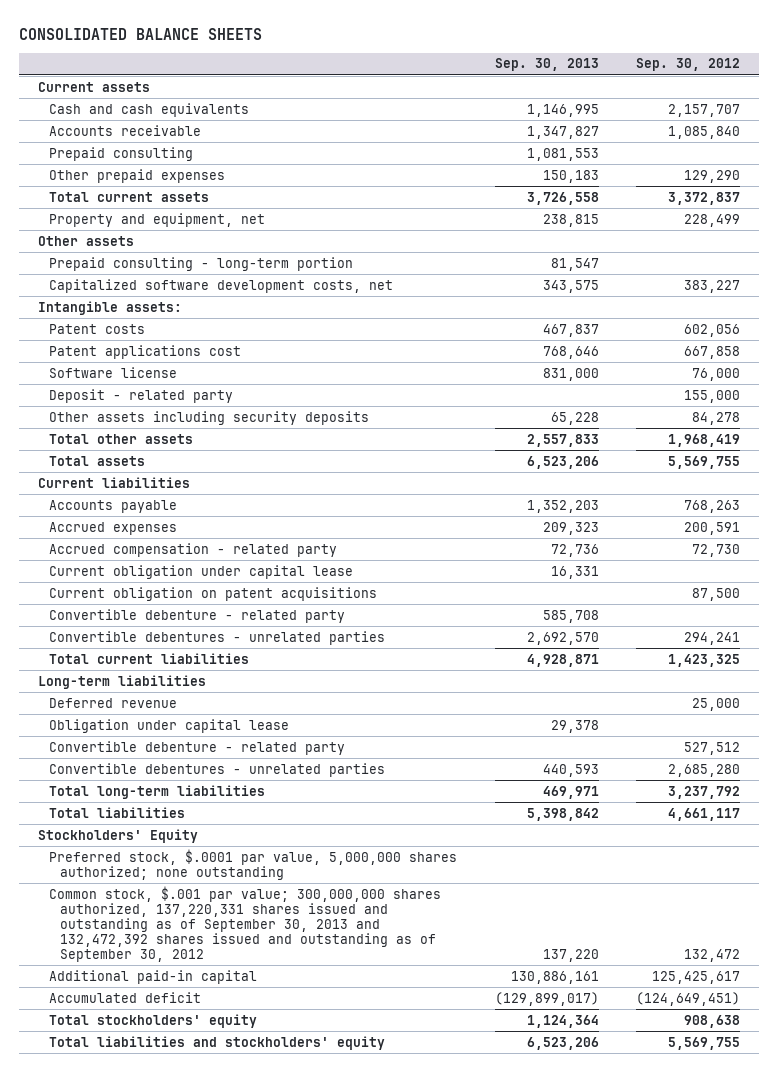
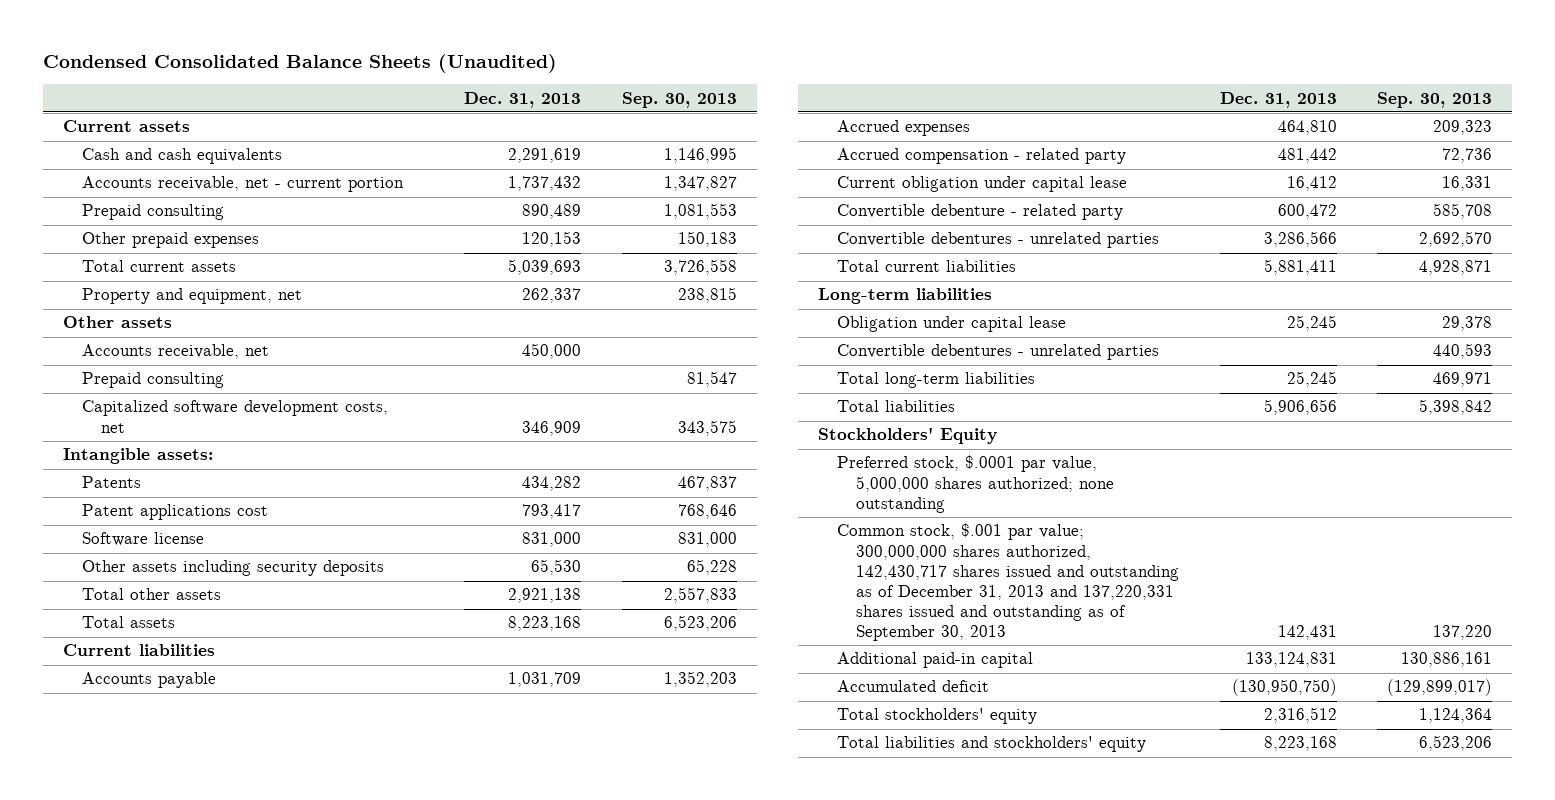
[19,27,263,40] CONSOLIDATED BALANCE SHEETS -> [42,53,557,73] Condensed Consolidated Balance Sheets (Unaudited)
[636,58,741,72] Sep. 30, 2012 -> none
none -> [464,91,582,108] Dec. 31, 2013
[48,124,201,136] Accounts receivable -> [81,176,404,193] Accounts receivable, net - current portion
none -> [81,344,269,360] Accounts receivable, net
[48,256,353,271] Prepaid consulting - long-term portion -> [81,372,224,389] Prepaid consulting
[48,323,145,334] Patent costs -> [81,476,141,489] Patents
[48,388,233,403] Deposit - related party -> none
[48,586,377,601] Current obligation on patent acquisitions -> none
[48,697,177,708] Deferred revenue -> none
[48,740,345,755] Convertible debenture - related party -> none
[48,885,441,963] Common stock, $.001 par value; 300,000,000 shares authorized, 137,220,331 shares issued and outstanding as of September 30, 2013 and 132,472,392 shares issued and outstanding as of September 30, 2012 -> [837,523,1180,641] Common stock, $.001 par value; 300,000,000 shares authorized, 142,430,717 shares issued and outstanding as of December 31, 2013 and 137,220,331 shares issued and outstanding as of September 30, 2013

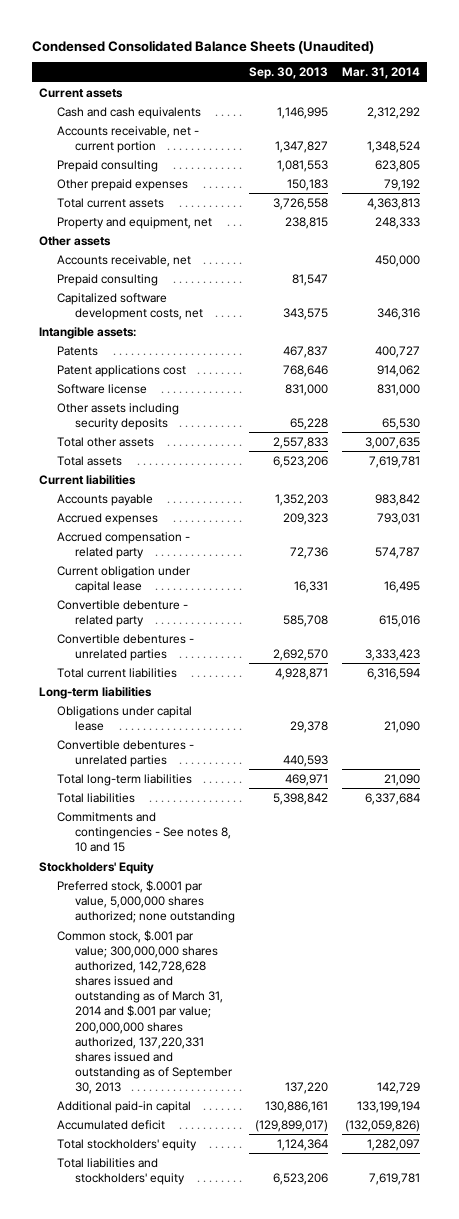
[464,91,582,108] Dec. 31, 2013 -> none
none -> [341,67,420,80] Mar. 31, 2014
[837,316,1067,333] Obligation under capital lease -> [56,705,192,731] Obligations under capital lease
none -> [56,811,231,853] Commitments and contingencies - See notes 8, 10 and 15
[837,523,1180,641] Common stock, $.001 par value; 300,000,000 shares authorized, 142,430,717 shares issued and outstanding as of December 31, 2013 and 137,220,331 shares issued and outstanding as of September 30, 2013 -> [56,929,233,1095] Common stock, $.001 par value; 300,000,000 shares authorized, 142,728,628 shares issued and outstanding as of March 31, 2014 and $.001 par value; 200,000,000 shares authorized, 137,220,331 shares issued and outstanding as of September 30, 2013

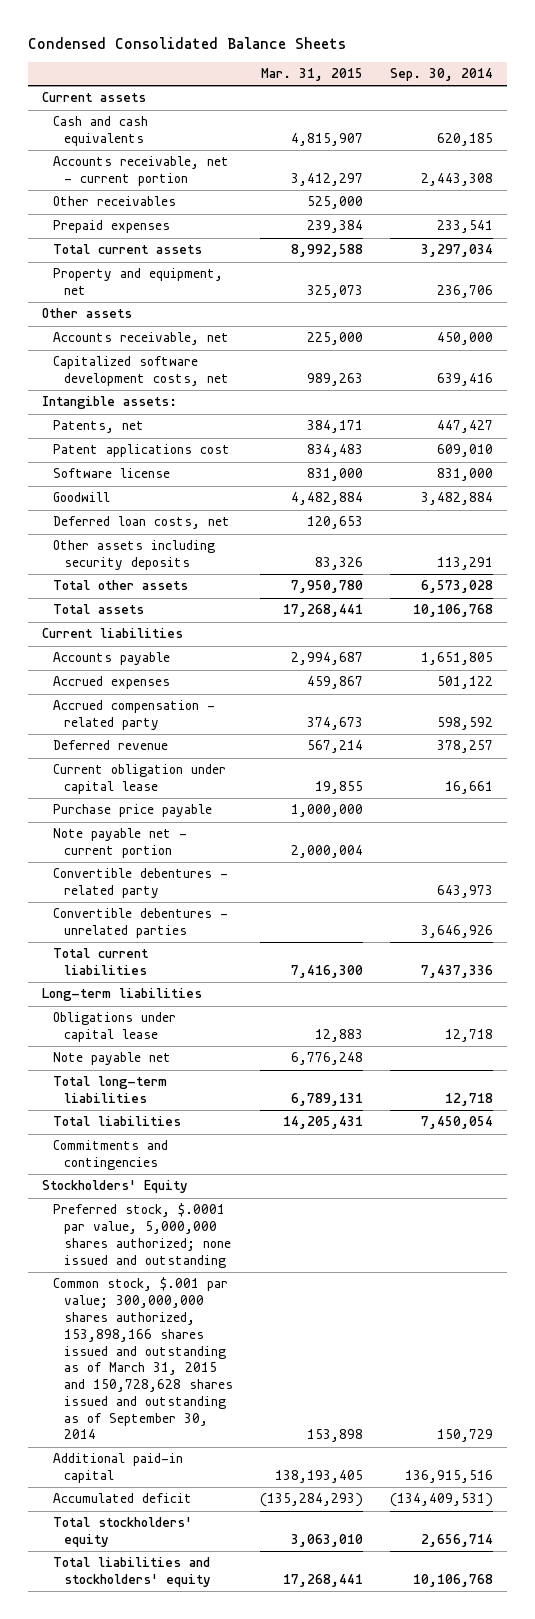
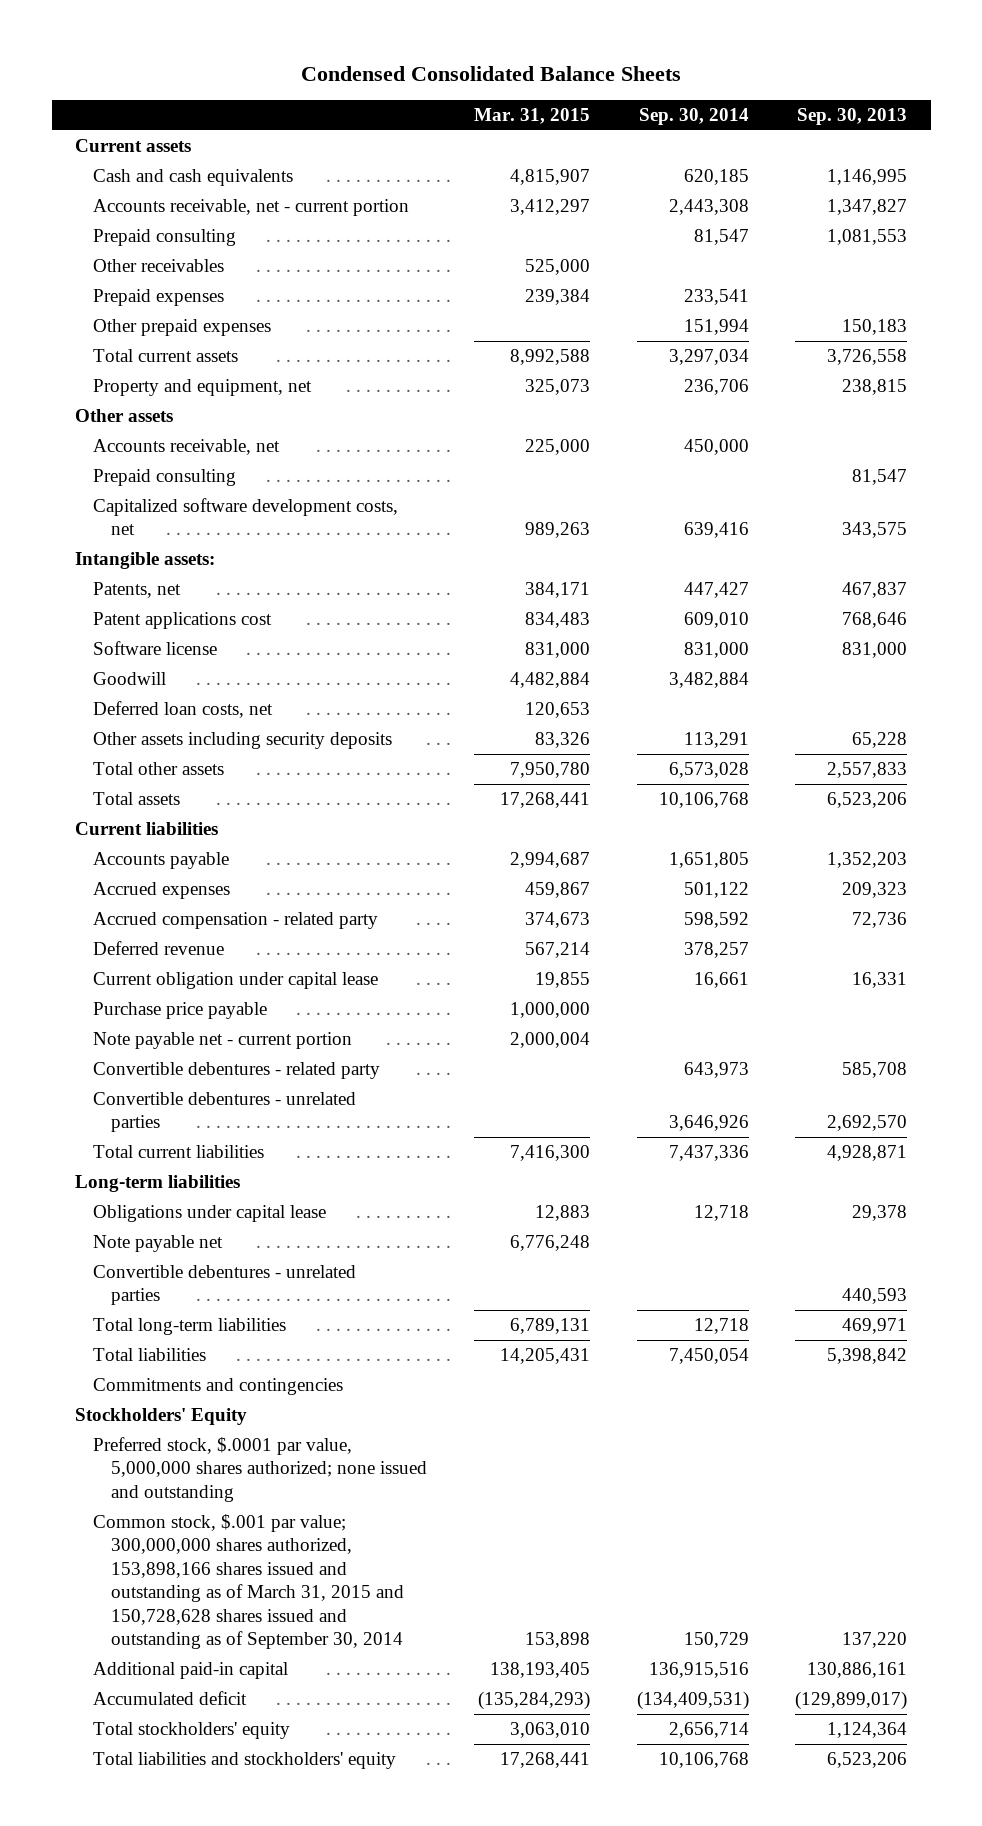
none -> [797,108,908,126] Sep. 30, 2013
none -> [93,228,237,246] Prepaid consulting
none -> [93,318,272,336] Other prepaid expenses
none -> [93,468,237,486] Prepaid consulting
none -> [93,1264,357,1306] Convertible debentures - unrelated parties

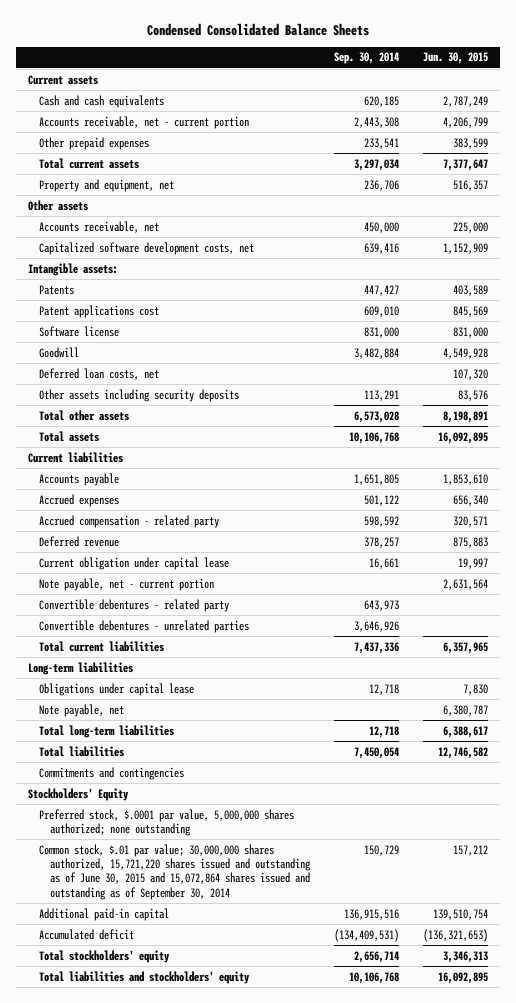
[473,108,590,125] Mar. 31, 2015 -> none
[797,108,908,126] Sep. 30, 2013 -> none
none -> [423,52,489,65] Jun. 30, 2015
[93,228,237,246] Prepaid consulting -> none
[93,258,225,272] Other receivables -> none
[93,288,225,306] Prepaid expenses -> none
[683,318,749,335] 151,994 -> [363,137,399,149] 233,541
[93,468,237,486] Prepaid consulting -> none
[93,581,182,598] Patents, net -> [38,284,74,295] Patents
[93,1001,268,1019] Purchase price payable -> none
[93,1031,353,1049] Note payable net - current portion -> [38,577,214,591] Note payable, net - current portion
[93,1264,357,1306] Convertible debentures - unrelated parties -> none
[93,1234,224,1252] Note payable net -> [38,703,124,717] Note payable, net
[93,1436,428,1502] Preferred stock, $.0001 par value, 5,000,000 shares authorized; none issued and outstanding -> [38,808,294,836] Preferred stock, $.0001 par value, 5,000,000 shares authorized; none outstanding
[93,1513,405,1650] Common stock, $.001 par value; 300,000,000 shares authorized, 153,898,166 shares issued and outstanding as of March 31, 2015 and 150,728,628 shares issued and outstanding as of September 30, 2014 -> [38,843,311,900] Common stock, $.01 par value; 30,000,000 shares authorized, 15,721,220 shares issued and outstanding as of June 30, 2015 and 15,072,864 shares issued and outstanding as of September 30, 2014

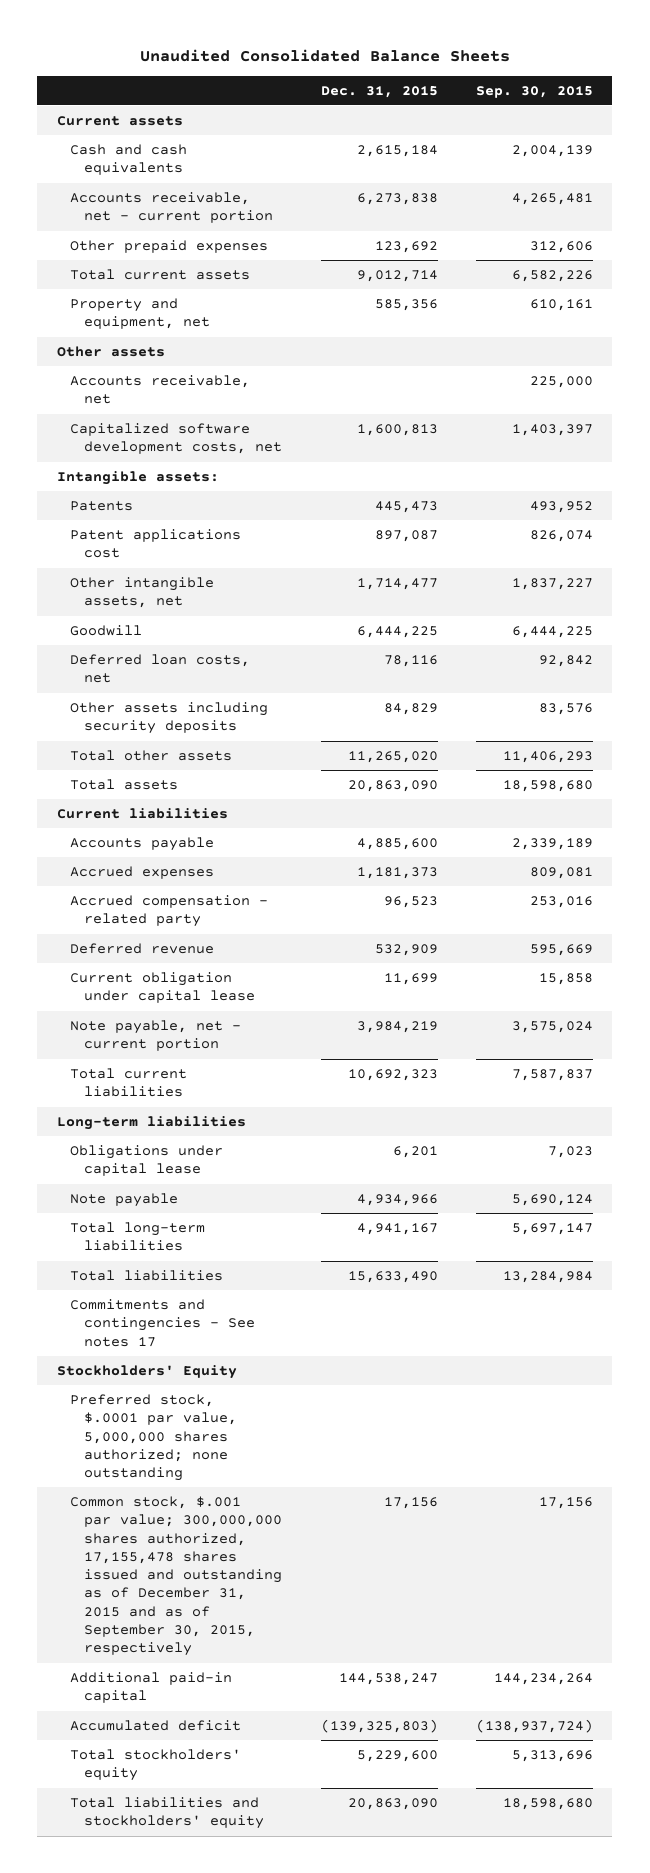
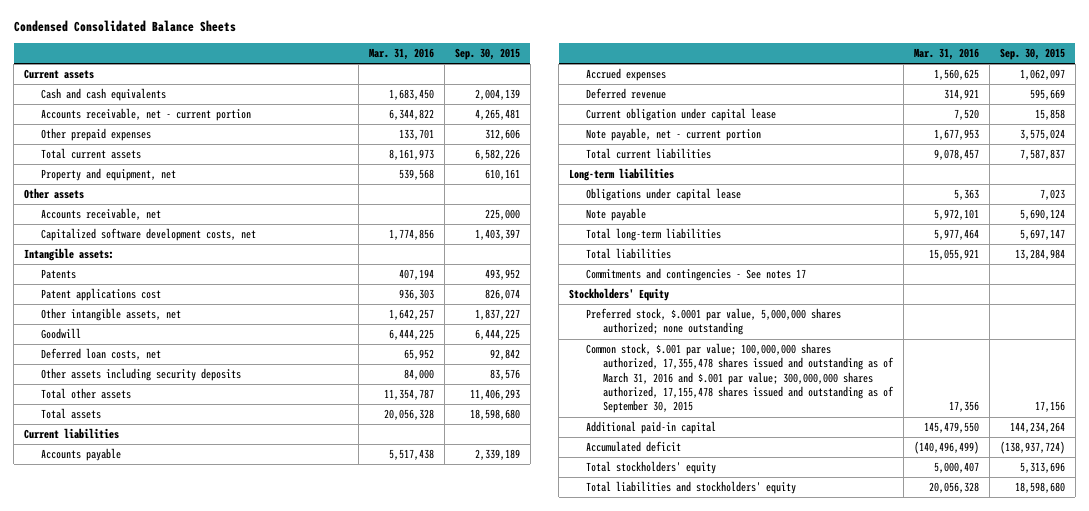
[139,48,510,62] Unaudited Consolidated Balance Sheets -> [13,20,236,33] Condensed Consolidated Balance Sheets
[320,85,438,98] Dec. 31, 2015 -> none
none -> [368,48,434,61] Mar. 31, 2016
[70,895,269,928] Accrued compensation - related party -> none
[530,867,594,880] 809,081 -> [1019,69,1065,81] 1,062,097
[70,1496,283,1657] Common stock, $.001 par value; 300,000,000 shares authorized, 17,155,478 shares issued and outstanding as of December 31, 2015 and as of September 30, 2015, respectively -> [586,343,895,414] Common stock, $.001 par value; 100,000,000 shares authorized, 17,355,478 shares issued and outstanding as of March 31, 2016 and $.001 par value; 300,000,000 shares authorized, 17,155,478 shares issued and outstanding as of September 30, 2015

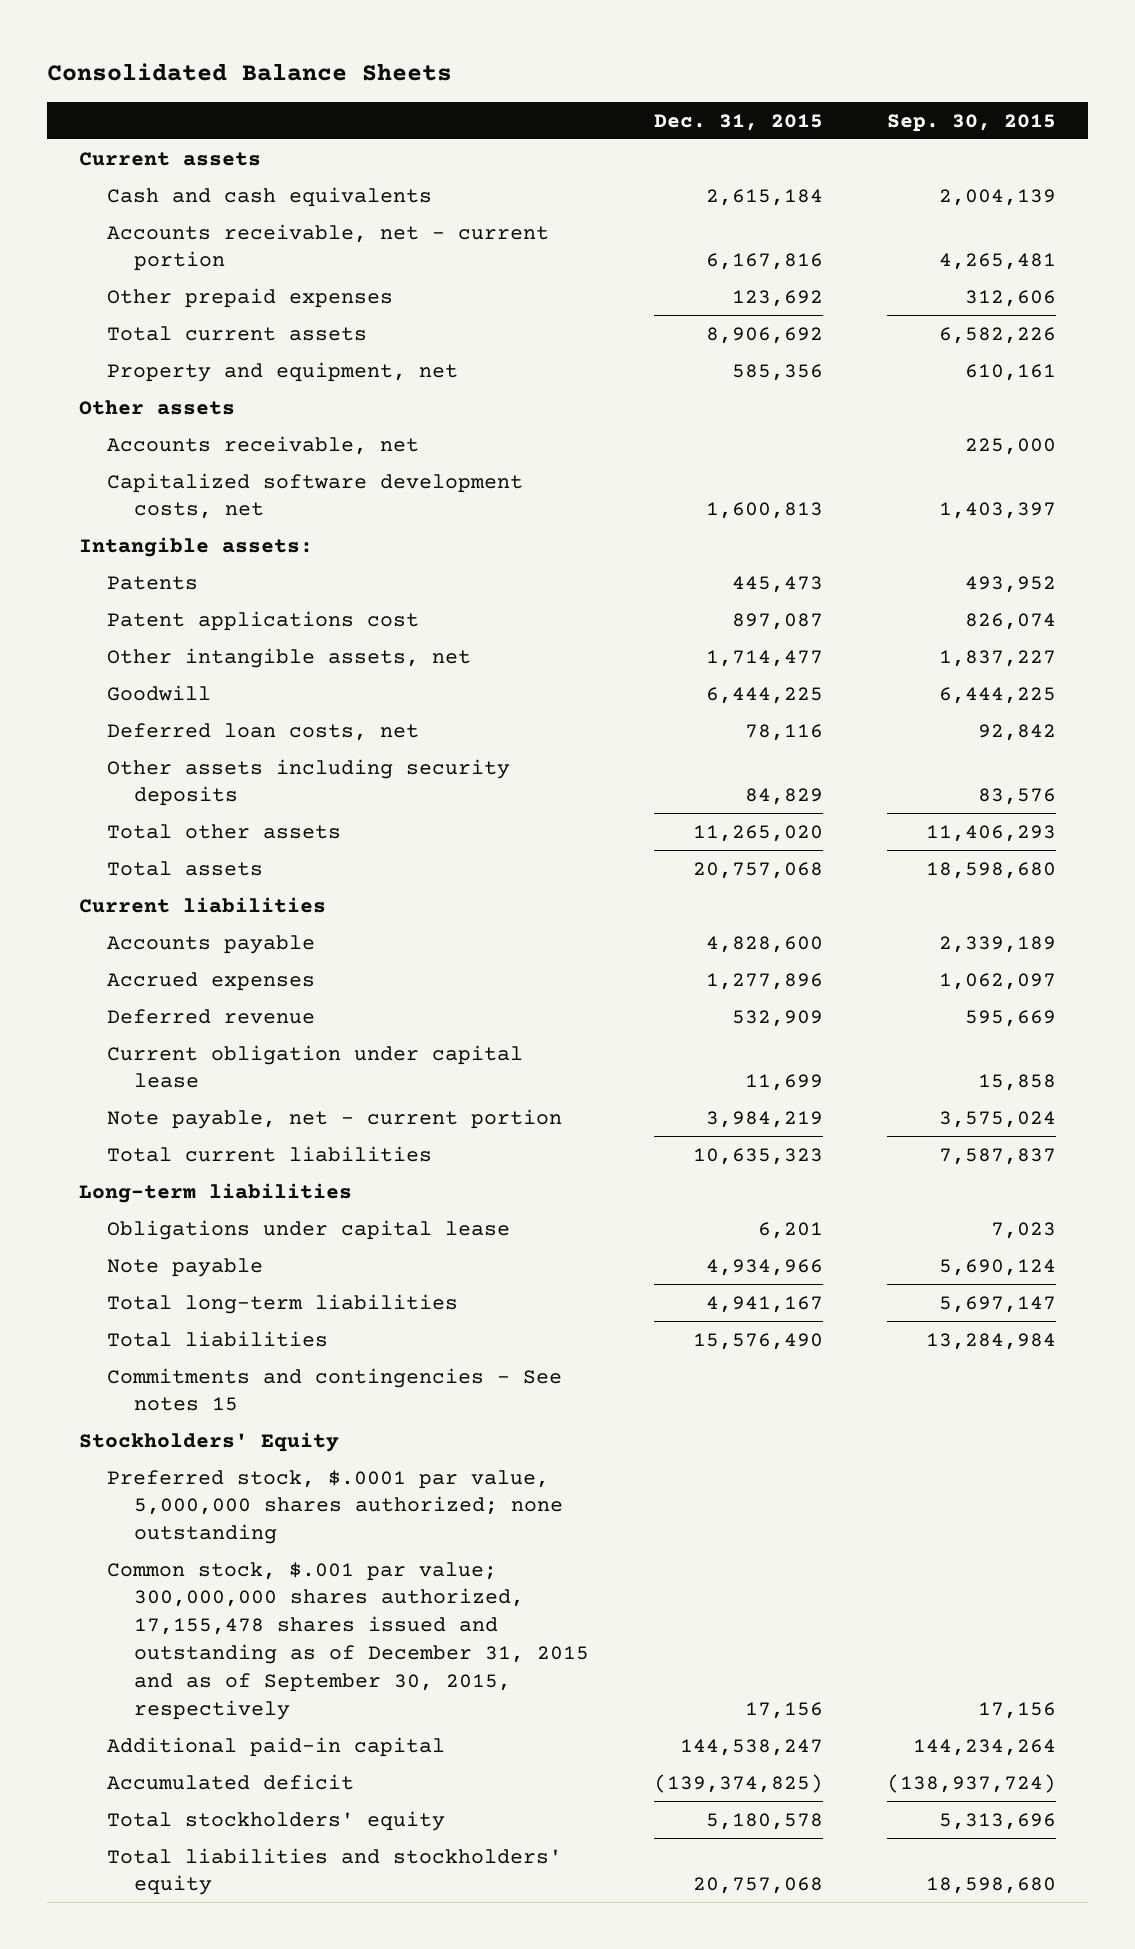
[13,20,236,33] Condensed Consolidated Balance Sheets -> [46,63,452,82] Consolidated Balance Sheets
[368,48,434,61] Mar. 31, 2016 -> none
none -> [653,113,823,131] Dec. 31, 2015
[586,268,807,282] Commitments and contingencies - See notes 17 -> [106,1367,562,1412] Commitments and contingencies - See notes 15
[586,343,895,414] Common stock, $.001 par value; 100,000,000 shares authorized, 17,355,478 shares issued and outstanding as of March 31, 2016 and $.001 par value; 300,000,000 shares authorized, 17,155,478 shares issued and outstanding as of September 30, 2015 -> [106,1561,590,1721] Common stock, $.001 par value; 300,000,000 shares authorized, 17,155,478 shares issued and outstanding as of December 31, 2015 and as of September 30, 2015, respectively

